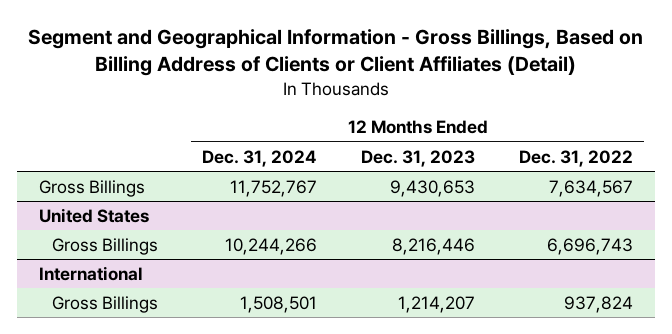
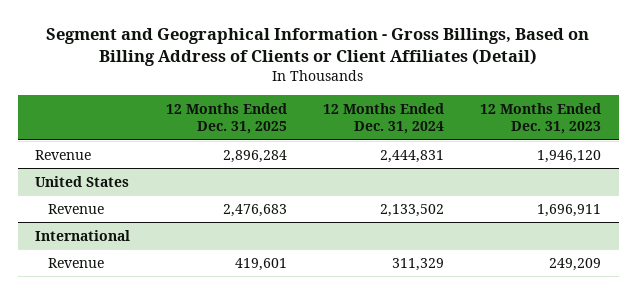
[519,149,634,167] Dec. 31, 2022 -> none
none -> [166,102,288,135] 12 Months Ended Dec. 31, 2025
[39,179,146,197] Gross Billings -> none
none -> [35,149,92,160] Revenue
[52,237,159,255] Gross Billings -> none
none -> [47,203,104,214] Revenue
[52,295,159,313] Gross Billings -> none
none -> [47,257,104,268] Revenue

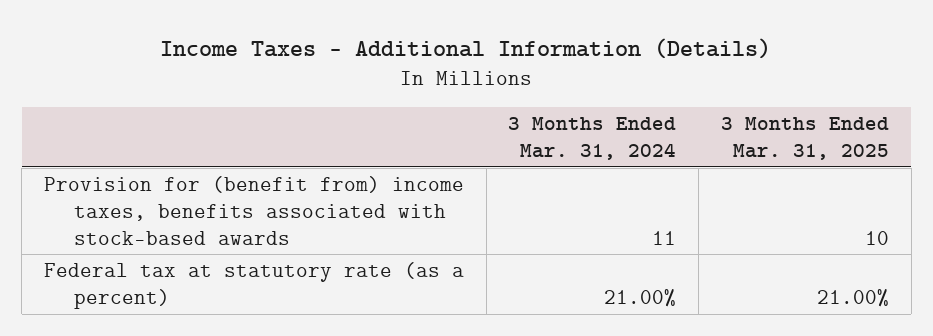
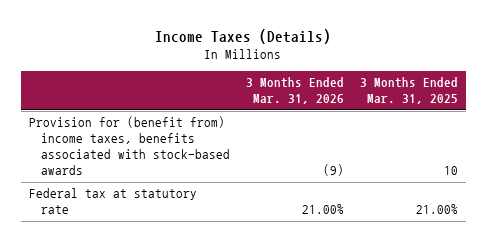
[160,37,772,59] Income Taxes - Additional Information (Details) -> [155,29,332,45] Income Taxes (Details)
[508,117,677,161] 3 Months Ended Mar. 31, 2024 -> none
none -> [245,77,344,105] 3 Months Ended Mar. 31, 2026
[43,262,464,309] Federal tax at statutory rate (as a percent) -> [29,188,198,215] Federal tax at statutory rate

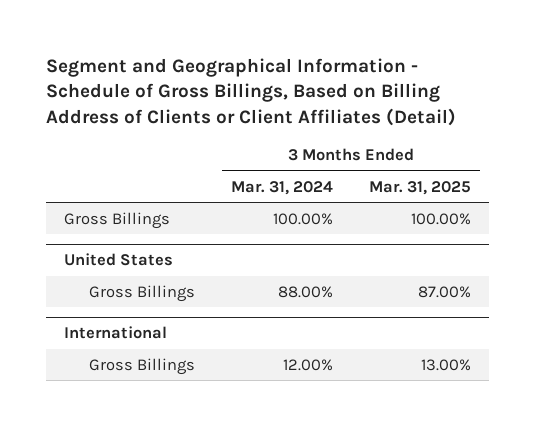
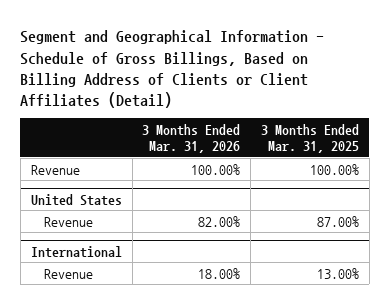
[231,180,334,195] Mar. 31, 2024 -> none
none -> [142,123,241,153] 3 Months Ended Mar. 31, 2026
[64,211,171,229] Gross Billings -> none
none -> [30,164,80,175] Revenue
[88,284,195,302] Gross Billings -> none
none -> [43,216,93,227] Revenue
[88,357,195,375] Gross Billings -> none
none -> [43,268,93,279] Revenue

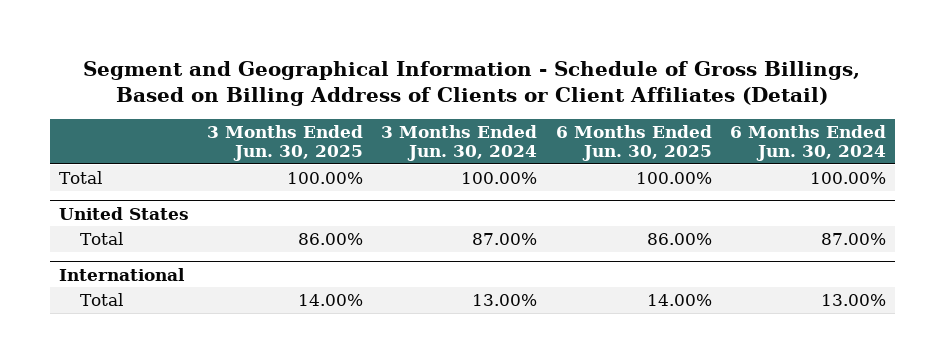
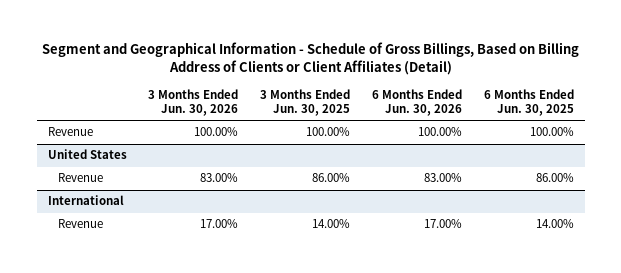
[381,124,538,162] 3 Months Ended Jun. 30, 2024 -> none
[729,124,886,162] 6 Months Ended Jun. 30, 2024 -> none
none -> [148,88,239,116] 3 Months Ended Jun. 30, 2026
none -> [371,88,462,116] 6 Months Ended Jun. 30, 2026
[58,170,102,184] Total -> none
none -> [47,127,93,137] Revenue
[79,231,123,245] Total -> [58,173,104,183] Revenue
[79,292,123,306] Total -> [58,219,104,229] Revenue

